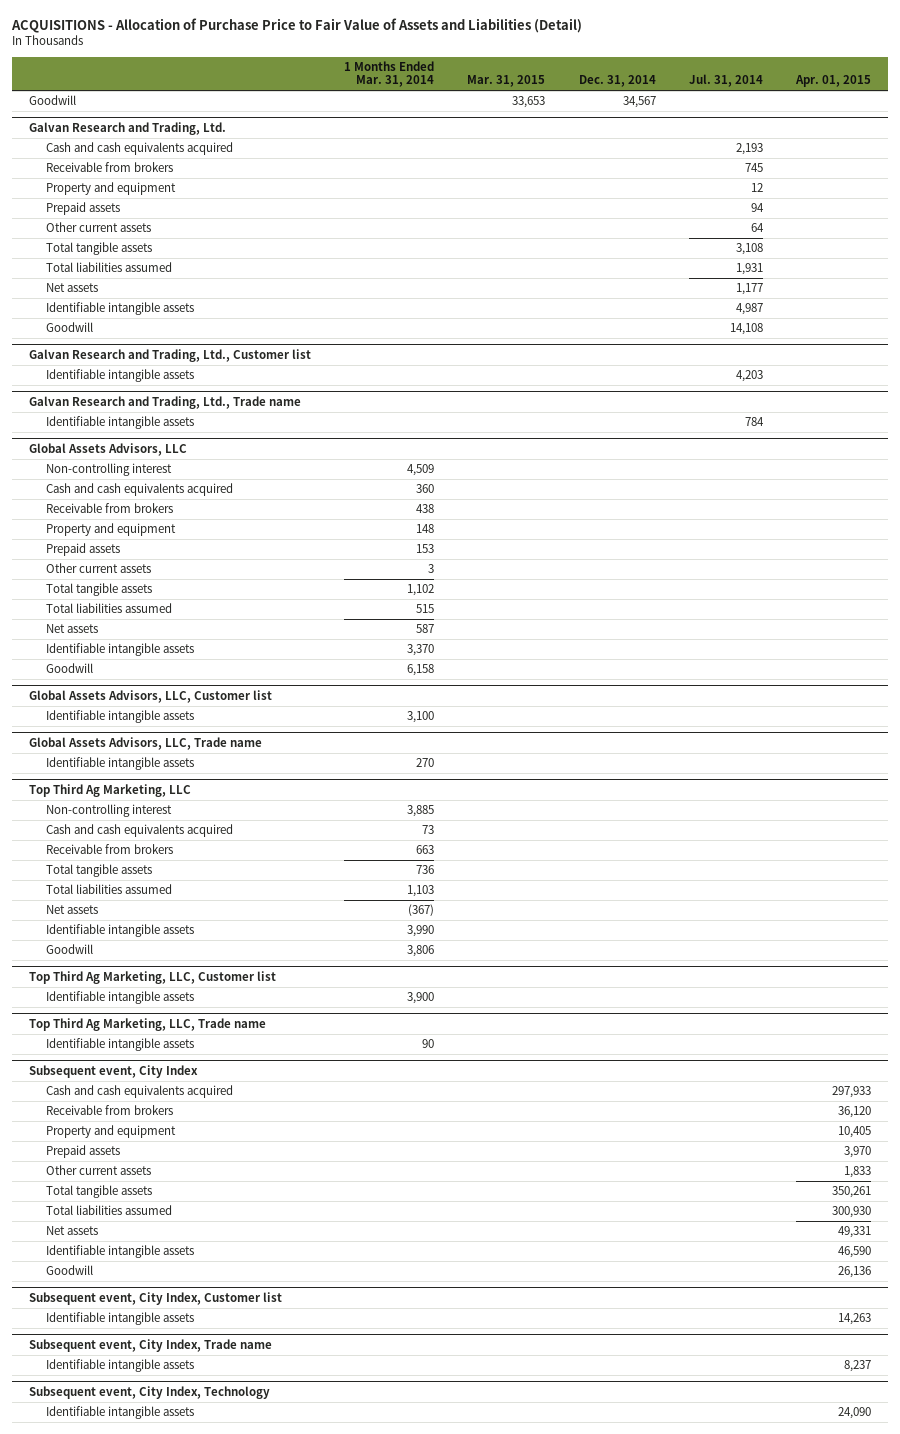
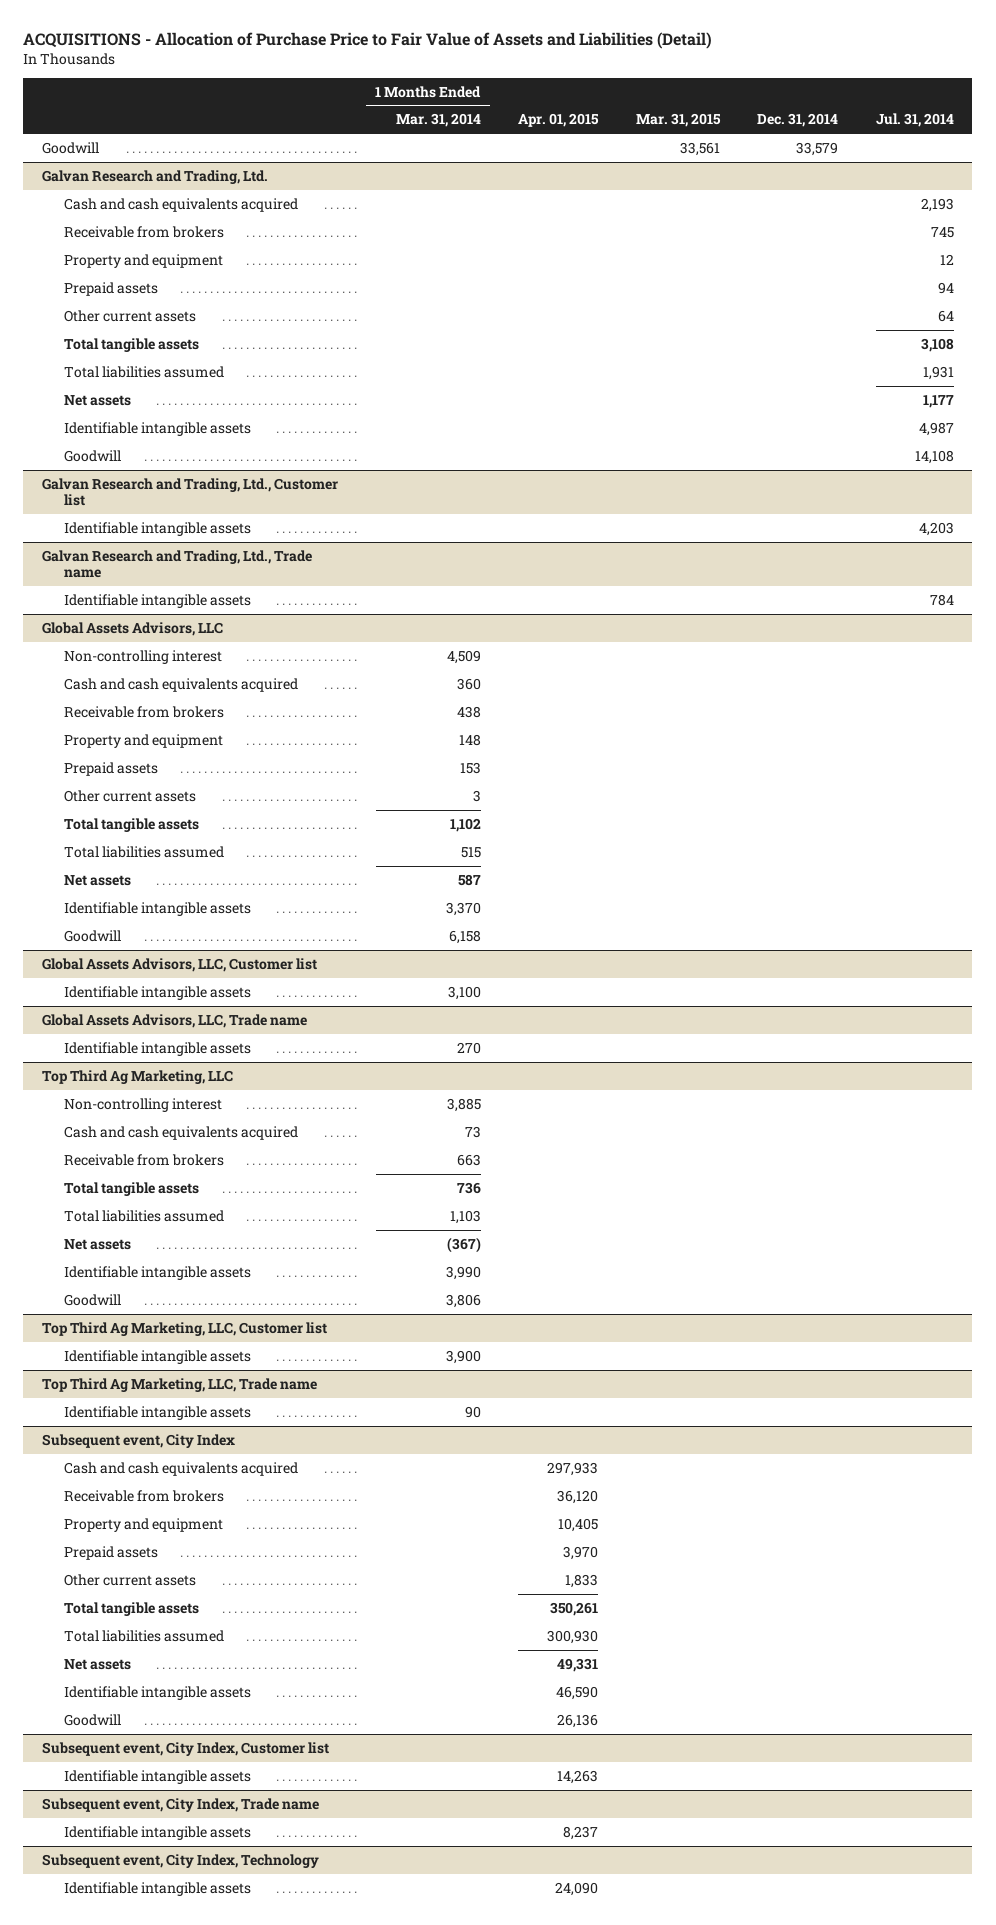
[512,96,546,109] 33,653 -> [679,141,720,156] 33,561
[622,96,656,109] 34,567 -> [796,141,839,156] 33,579

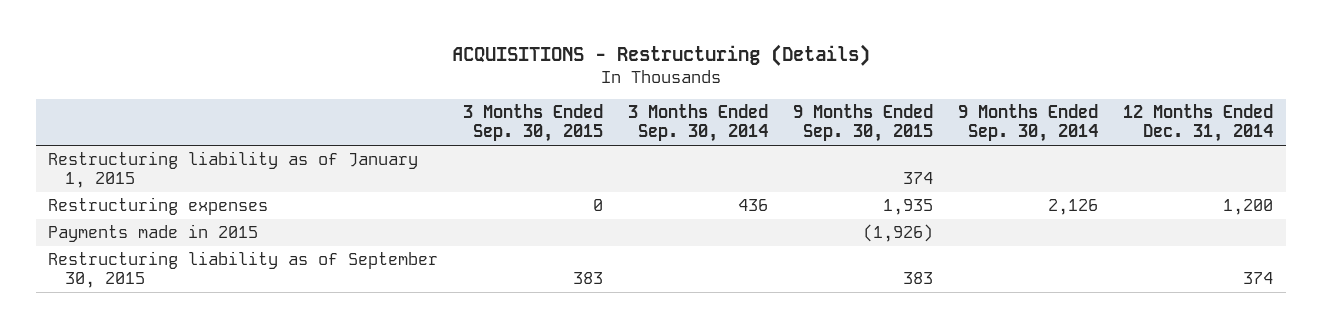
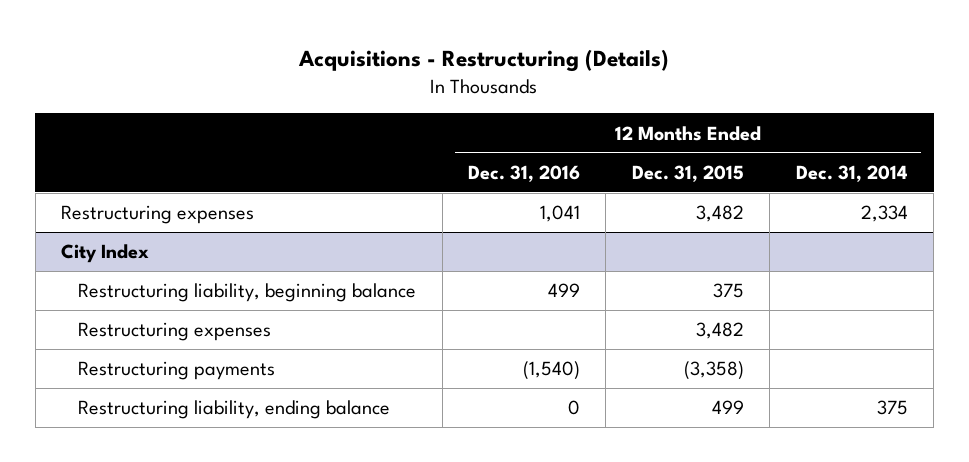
[451,43,870,66] ACQUISITIONS - Restructuring (Details) -> [298,49,670,73] Acquisitions - Restructuring (Details)
[463,104,604,143] 3 Months Ended Sep. 30, 2015 -> none
[628,104,769,143] 3 Months Ended Sep. 30, 2014 -> none
[793,104,934,143] 9 Months Ended Sep. 30, 2015 -> none
[958,104,1099,143] 9 Months Ended Sep. 30, 2014 -> none
none -> [468,164,581,182] Dec. 31, 2016
none -> [631,164,744,182] Dec. 31, 2015
[48,151,419,189] Restructuring liability as of January 1, 2015 -> none
[48,224,259,243] Payments made in 2015 -> none
[48,251,439,289] Restructuring liability as of September 30, 2015 -> none
[1223,199,1274,216] 1,200 -> [860,205,908,223] 2,334
none -> [61,244,150,264] City Index
none -> [78,283,417,303] Restructuring liability, beginning balance
none -> [78,322,272,342] Restructuring expenses
none -> [78,361,276,381] Restructuring payments
none -> [78,400,391,420] Restructuring liability, ending balance

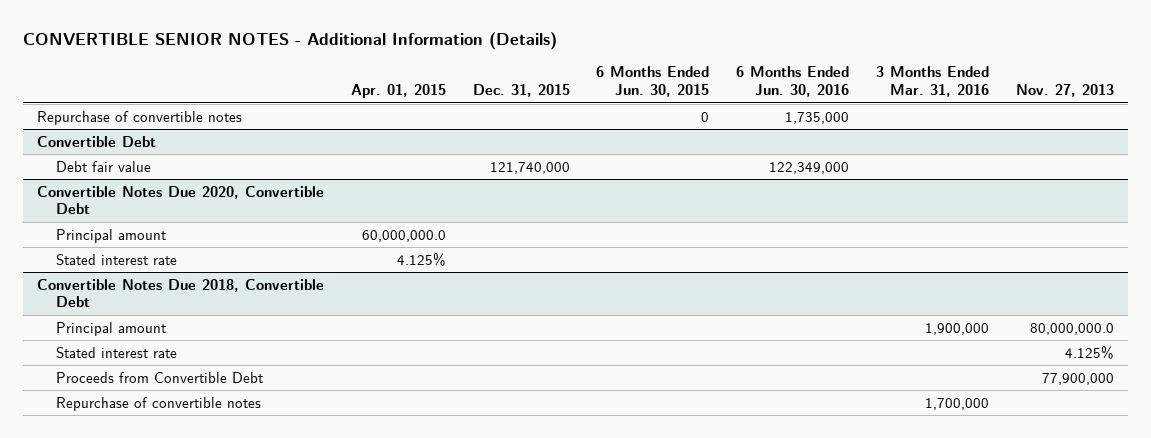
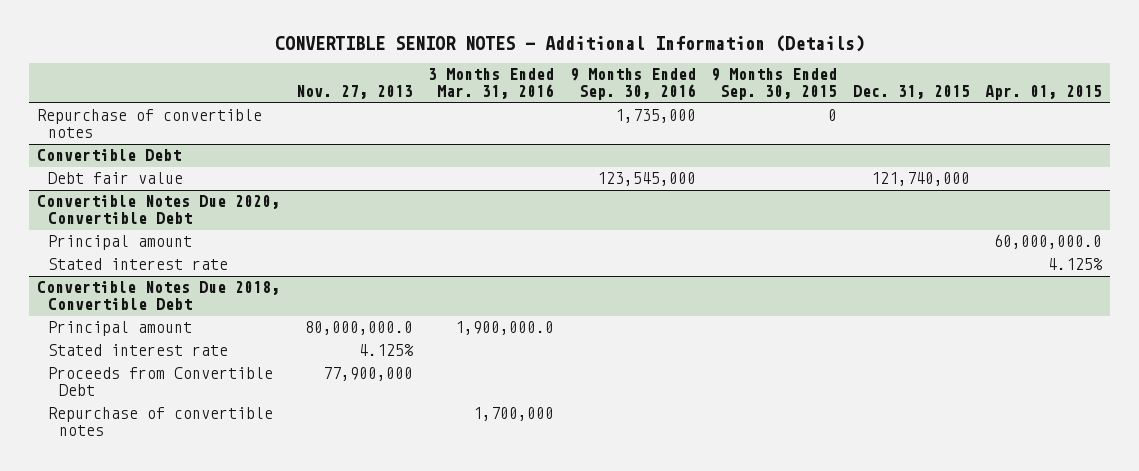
[596,66,710,98] 6 Months Ended Jun. 30, 2015 -> none
[736,66,850,98] 6 Months Ended Jun. 30, 2016 -> none
none -> [569,68,696,101] 9 Months Ended Sep. 30, 2016
none -> [711,68,838,101] 9 Months Ended Sep. 30, 2015
[925,322,990,335] 1,900,000 -> [455,321,555,336] 1,900,000.0

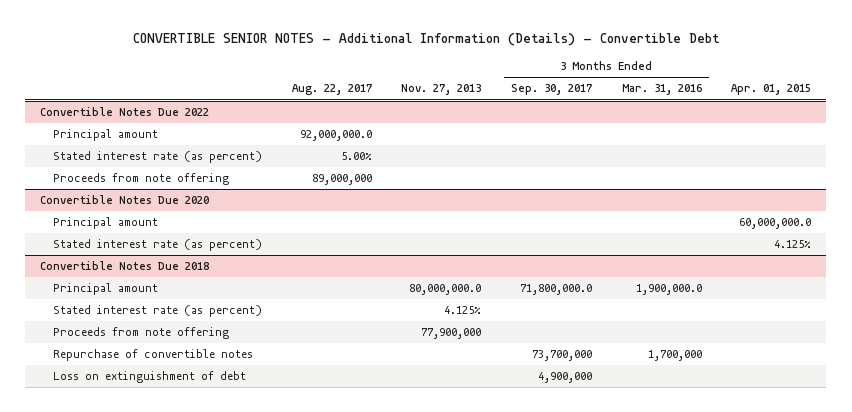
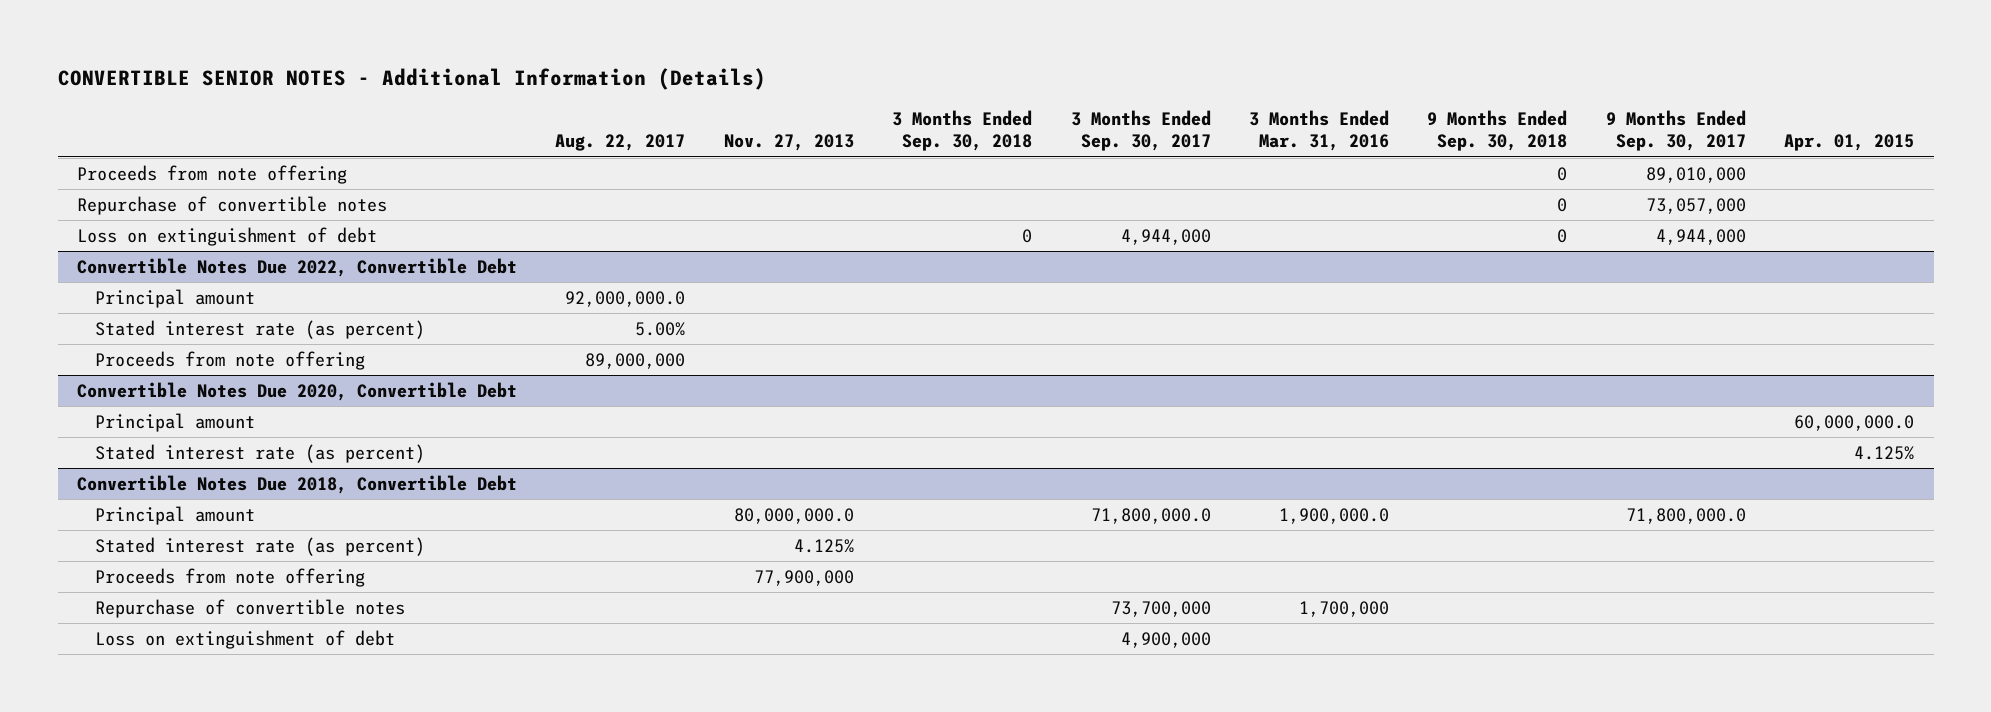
[132,33,720,47] CONVERTIBLE SENIOR NOTES - Additional Information (Details) - Convertible Debt -> [57,68,766,91] CONVERTIBLE SENIOR NOTES - Additional Information (Details)
none -> [892,110,1033,152] 3 Months Ended Sep. 30, 2018
none -> [1427,110,1568,152] 9 Months Ended Sep. 30, 2018
none -> [1605,110,1746,152] 9 Months Ended Sep. 30, 2017
none -> [76,164,347,184] Proceeds from note offering
none -> [76,195,387,215] Repurchase of convertible notes
none -> [76,226,377,246] Loss on extinguishment of debt
[40,107,210,117] Convertible Notes Due 2022 -> [76,257,517,277] Convertible Notes Due 2022, Convertible Debt
[40,195,210,205] Convertible Notes Due 2020 -> [76,381,517,401] Convertible Notes Due 2020, Convertible Debt
[40,261,210,271] Convertible Notes Due 2018 -> [76,474,517,494] Convertible Notes Due 2018, Convertible Debt

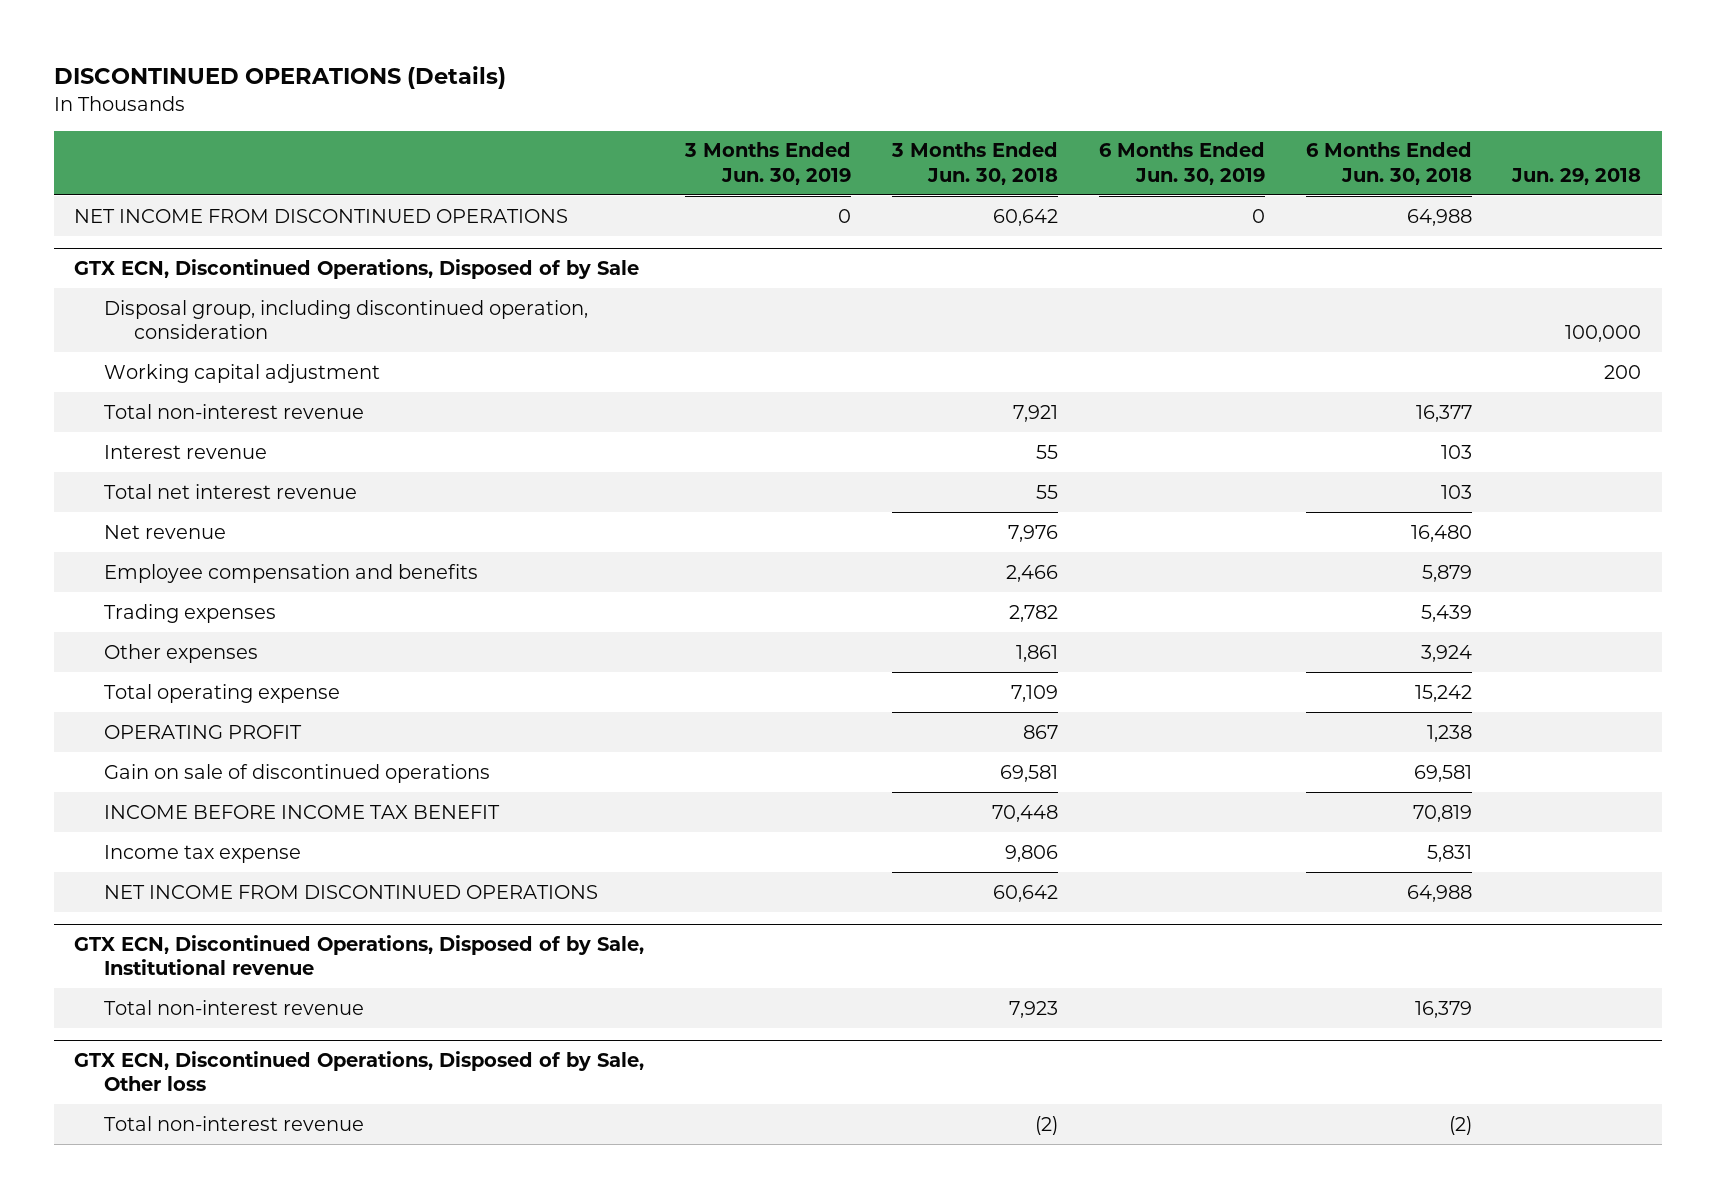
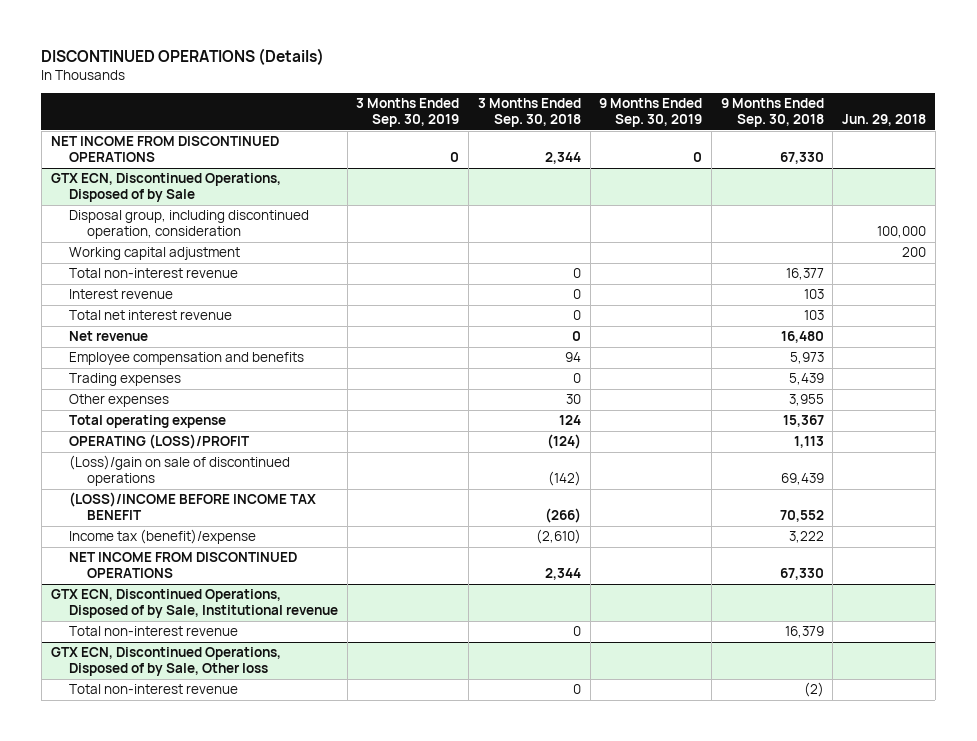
[683,142,851,185] 3 Months Ended Jun. 30, 2019 -> none
[890,142,1058,185] 3 Months Ended Jun. 30, 2018 -> none
[1098,142,1265,185] 6 Months Ended Jun. 30, 2019 -> none
[1305,142,1472,185] 6 Months Ended Jun. 30, 2018 -> none
none -> [356,98,460,127] 3 Months Ended Sep. 30, 2019
none -> [477,98,581,127] 3 Months Ended Sep. 30, 2018
none -> [599,98,703,127] 9 Months Ended Sep. 30, 2019
none -> [720,98,824,127] 9 Months Ended Sep. 30, 2018
[104,724,303,739] OPERATING PROFIT -> [68,434,250,450] OPERATING (LOSS)/PROFIT
[104,763,491,783] Gain on sale of discontinued operations -> [68,455,290,486] (Loss)/gain on sale of discontinued operations
[104,804,501,819] INCOME BEFORE INCOME TAX BENEFIT -> [68,492,316,520] (LOSS)/INCOME BEFORE INCOME TAX BENEFIT
[104,844,302,863] Income tax expense -> [68,529,256,545] Income tax (benefit)/expense

